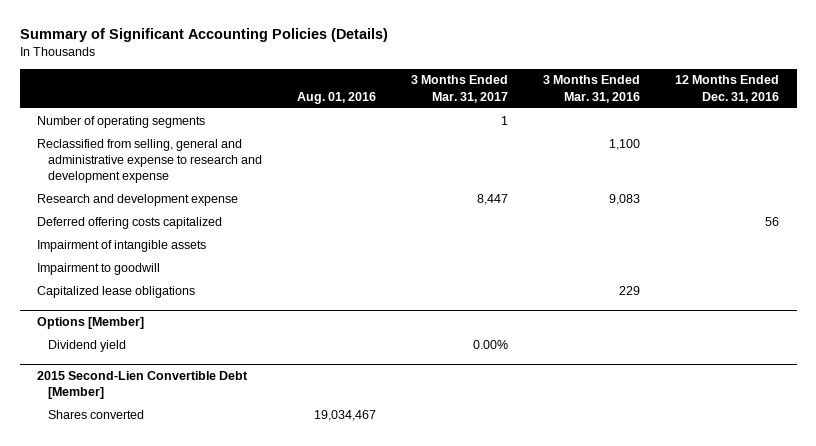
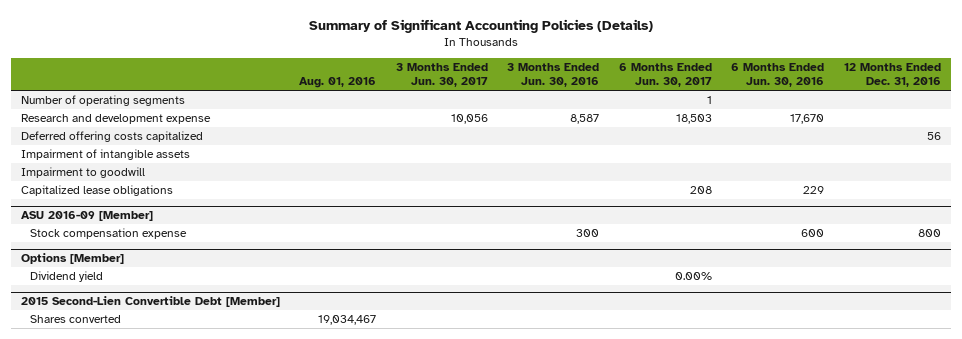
[410,75,508,103] 3 Months Ended Mar. 31, 2017 -> none
[543,75,641,103] 3 Months Ended Mar. 31, 2016 -> none
none -> [395,62,488,88] 3 Months Ended Jun. 30, 2017
none -> [507,62,600,88] 3 Months Ended Jun. 30, 2016
none -> [618,62,712,88] 6 Months Ended Jun. 30, 2017
none -> [731,62,825,88] 6 Months Ended Jun. 30, 2016
[37,138,262,184] Reclassified from selling, general and administrative expense to research and development expense -> none
none -> [20,211,153,222] ASU 2016-09 [Member]
none -> [30,227,188,239] Stock compensation expense

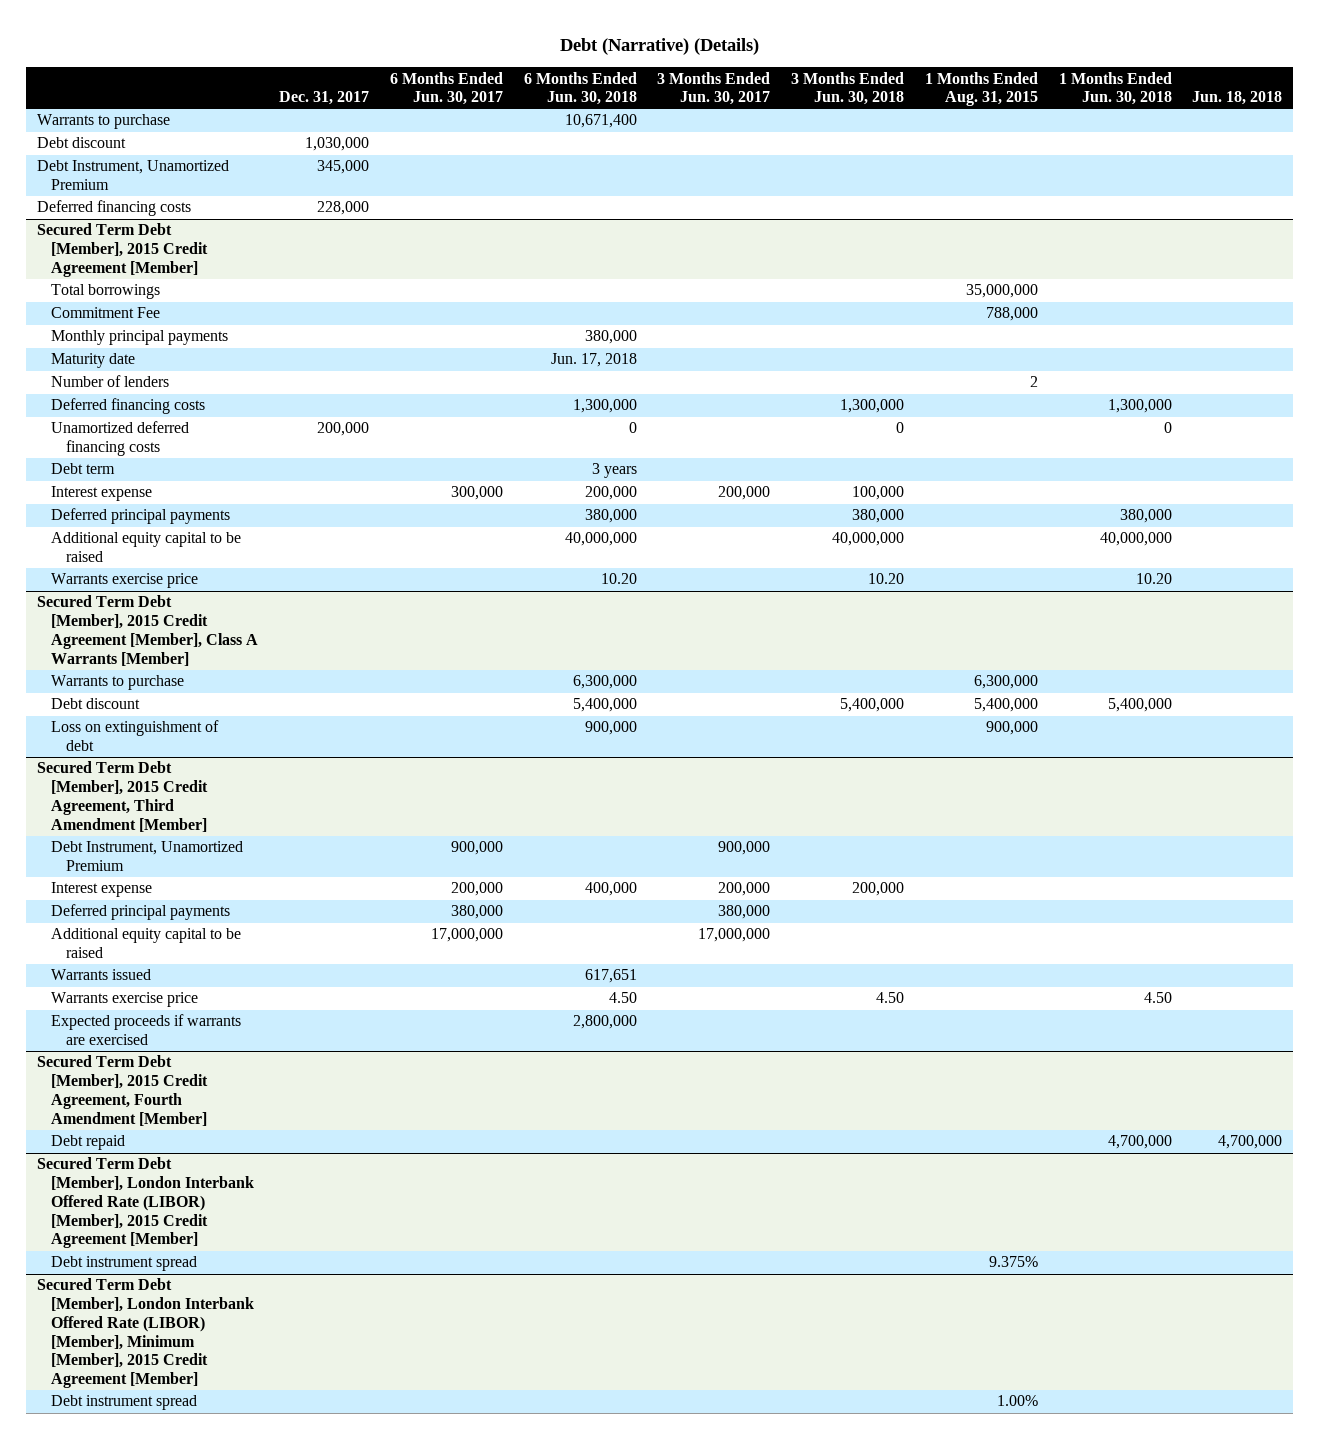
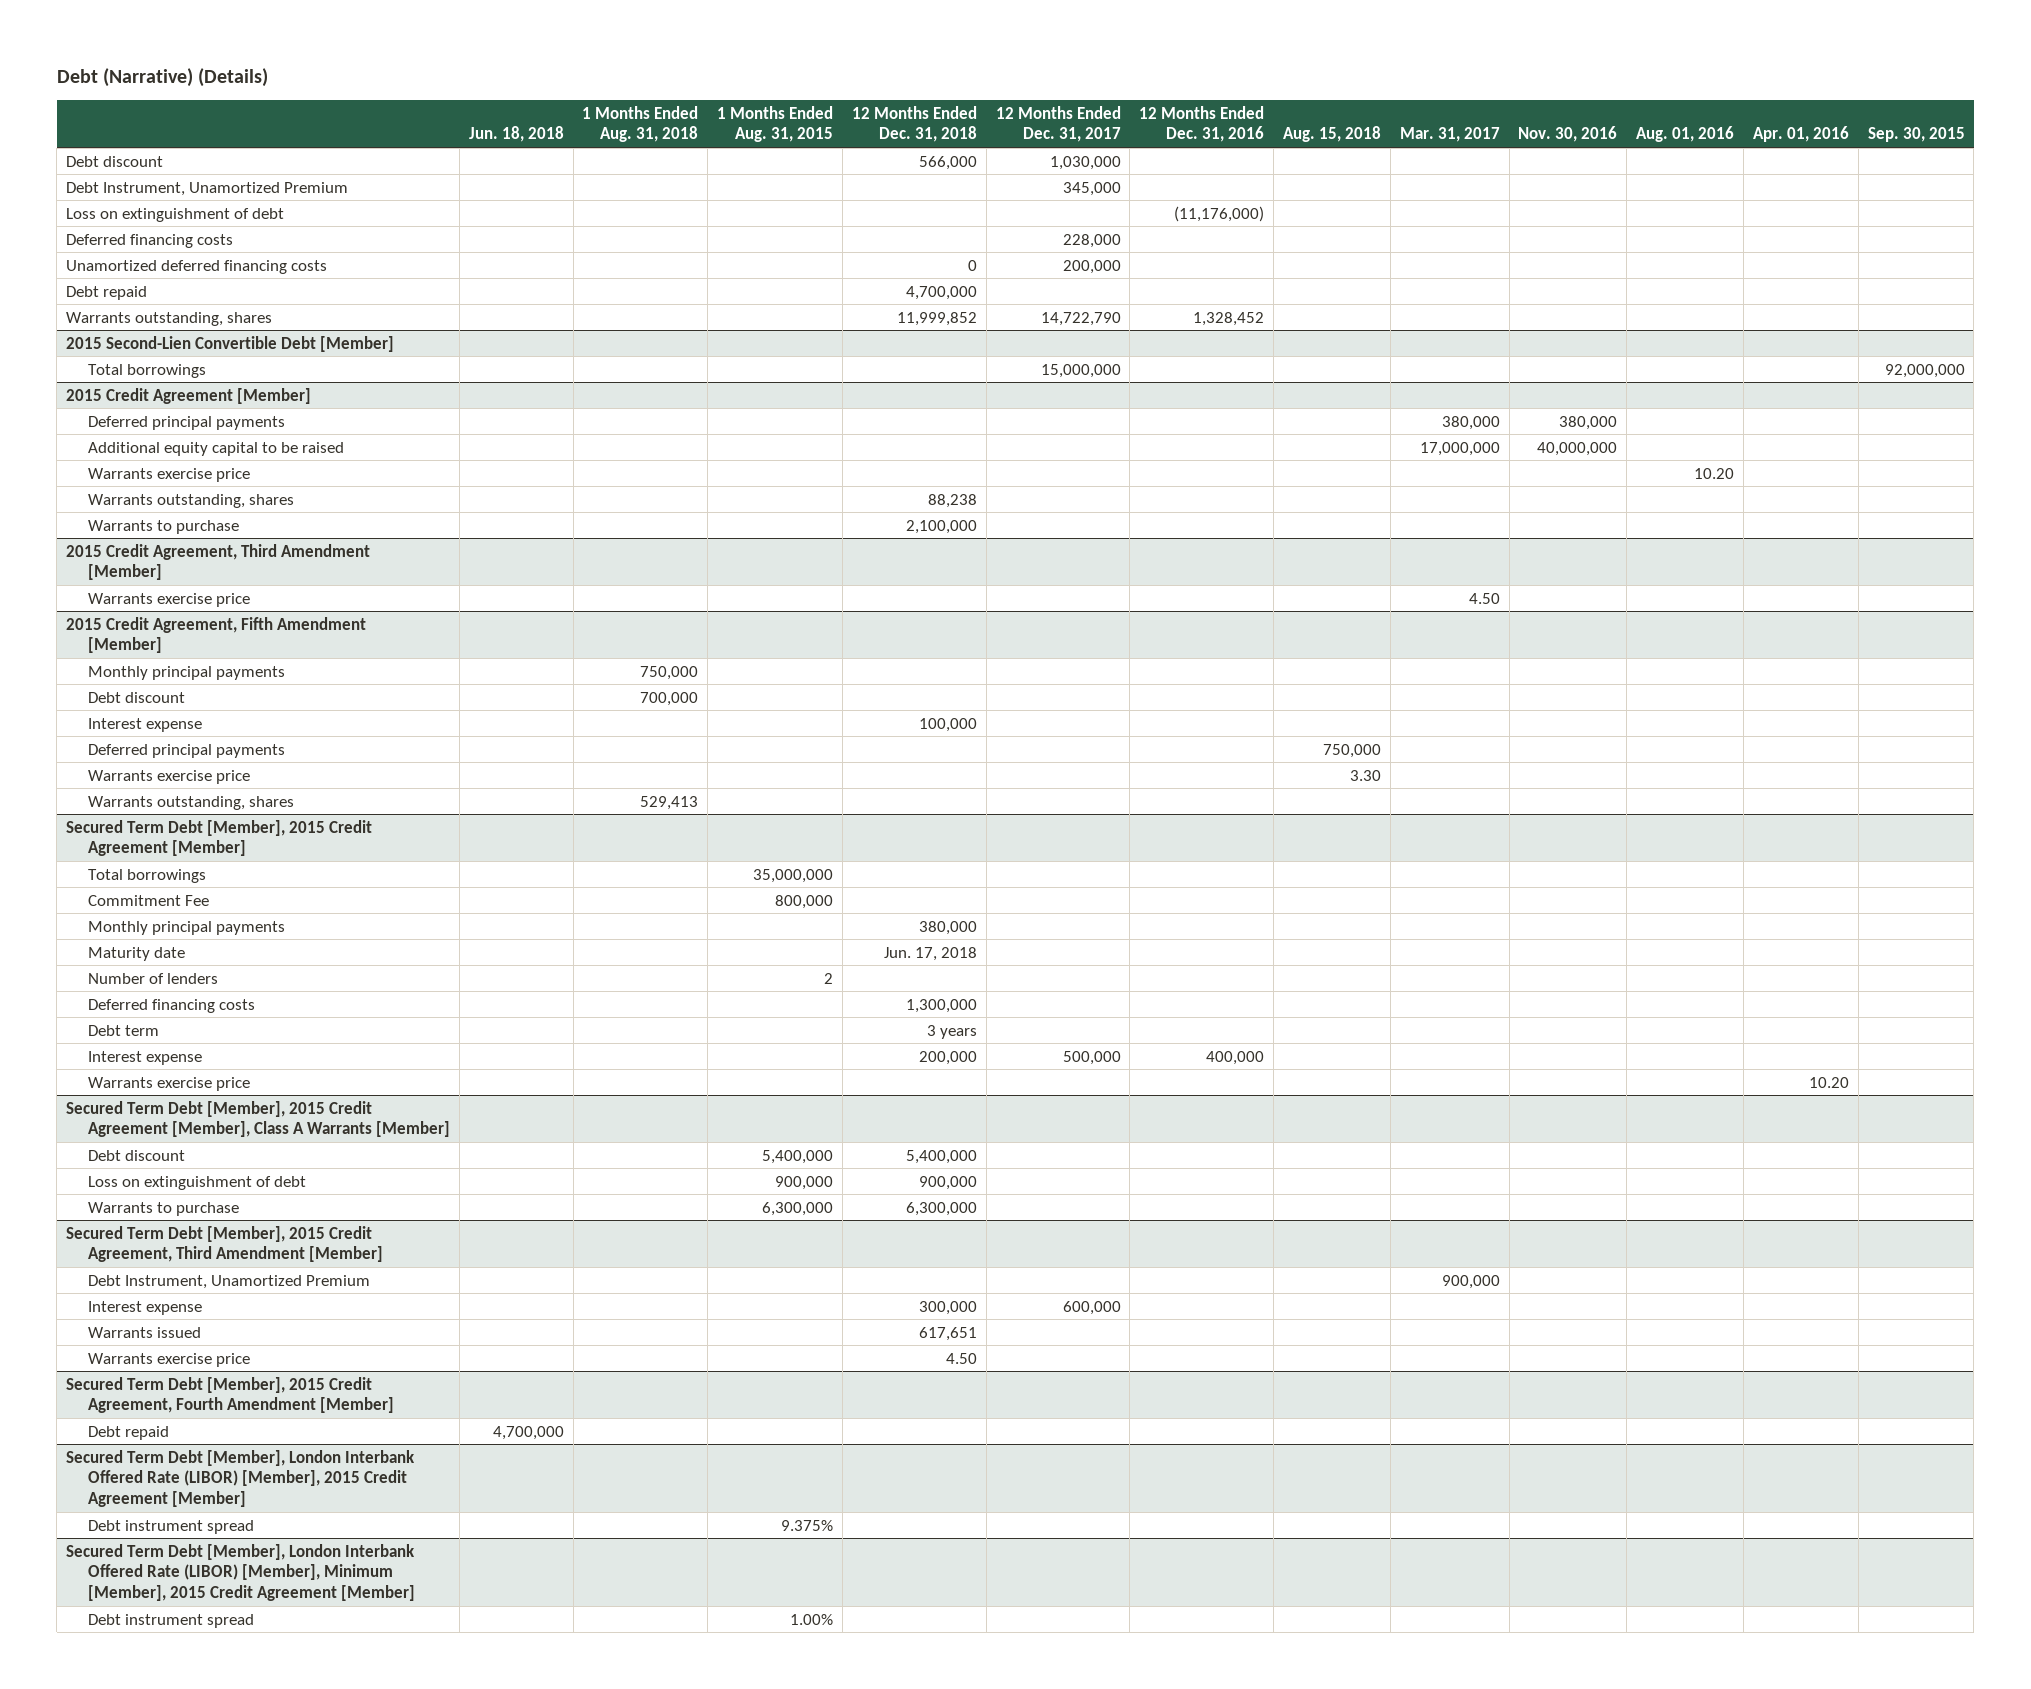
[279,91,370,106] Dec. 31, 2017 -> none
[389,71,503,106] 6 Months Ended Jun. 30, 2017 -> none
[523,71,637,106] 6 Months Ended Jun. 30, 2018 -> none
[657,71,771,106] 3 Months Ended Jun. 30, 2017 -> none
[791,71,905,106] 3 Months Ended Jun. 30, 2018 -> none
[1058,71,1172,106] 1 Months Ended Jun. 30, 2018 -> none
none -> [582,105,699,143] 1 Months Ended Aug. 31, 2018
none -> [851,105,977,143] 12 Months Ended Dec. 31, 2018
none -> [995,105,1121,143] 12 Months Ended Dec. 31, 2017
none -> [1139,105,1265,143] 12 Months Ended Dec. 31, 2016
none -> [1283,126,1382,143] Aug. 15, 2018
none -> [1399,127,1500,143] Mar. 31, 2017
none -> [1518,126,1618,143] Nov. 30, 2016
none -> [1636,126,1735,143] Aug. 01, 2016
none -> [1752,126,1849,143] Apr. 01, 2016
none -> [1867,127,1965,143] Sep. 30, 2015
[36,114,170,130] Warrants to purchase -> none
none -> [66,207,285,222] Loss on extinguishment of debt
none -> [66,259,328,274] Unamortized deferred financing costs
none -> [66,285,148,300] Debt repaid
none -> [66,311,273,326] Warrants outstanding, shares
none -> [66,335,395,352] 2015 Second-Lien Convertible Debt [Member]
none -> [87,363,206,378] Total borrowings
none -> [66,387,312,404] 2015 Credit Agreement [Member]
none -> [87,415,285,430] Deferred principal payments
none -> [87,441,344,456] Additional equity capital to be raised
none -> [87,467,250,482] Warrants exercise price
none -> [87,493,294,508] Warrants outstanding, shares
none -> [87,519,239,534] Warrants to purchase
none -> [66,543,371,581] 2015 Credit Agreement, Third Amendment [Member]
none -> [87,592,250,607] Warrants exercise price
none -> [66,616,367,654] 2015 Credit Agreement, Fifth Amendment [Member]
none -> [87,665,285,680] Monthly principal payments
none -> [87,691,185,703] Debt discount
none -> [87,717,202,732] Interest expense
none -> [87,743,285,758] Deferred principal payments
none -> [87,769,250,784] Warrants exercise price
none -> [87,795,294,810] Warrants outstanding, shares
[985,307,1038,322] 788,000 -> [775,894,834,909] 800,000
[51,421,190,457] Unamortized deferred financing costs -> none
[51,508,231,525] Deferred principal payments -> none
[51,532,242,563] Additional equity capital to be raised -> none
[51,675,185,691] Warrants to purchase -> [87,1201,239,1216] Warrants to purchase
[51,904,231,921] Deferred principal payments -> none
[51,928,242,959] Additional equity capital to be raised -> none
[51,1014,242,1046] Expected proceeds if warrants are exercised -> none

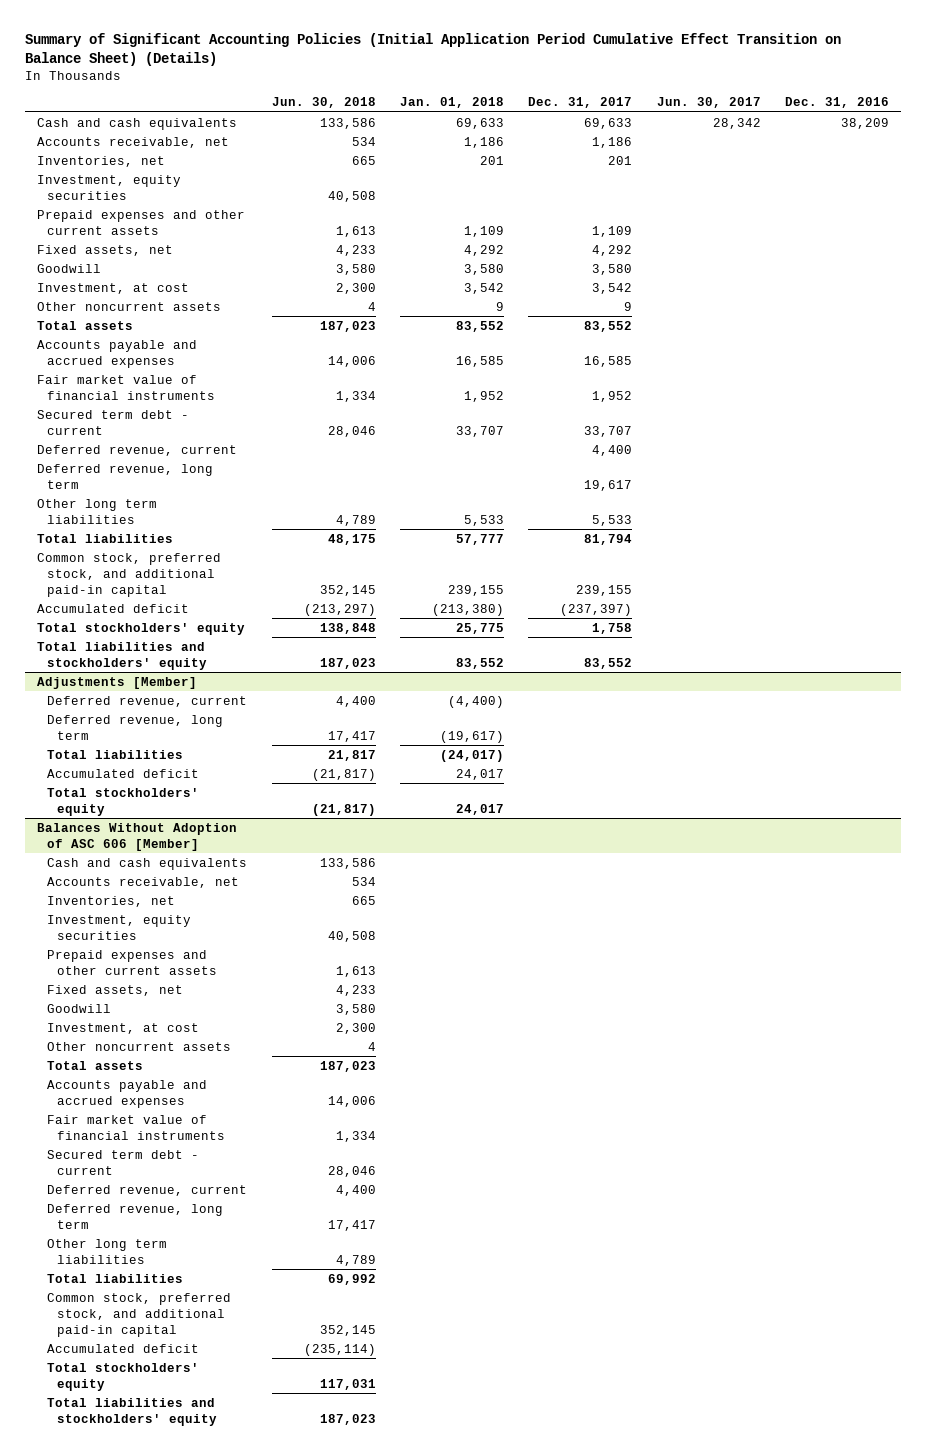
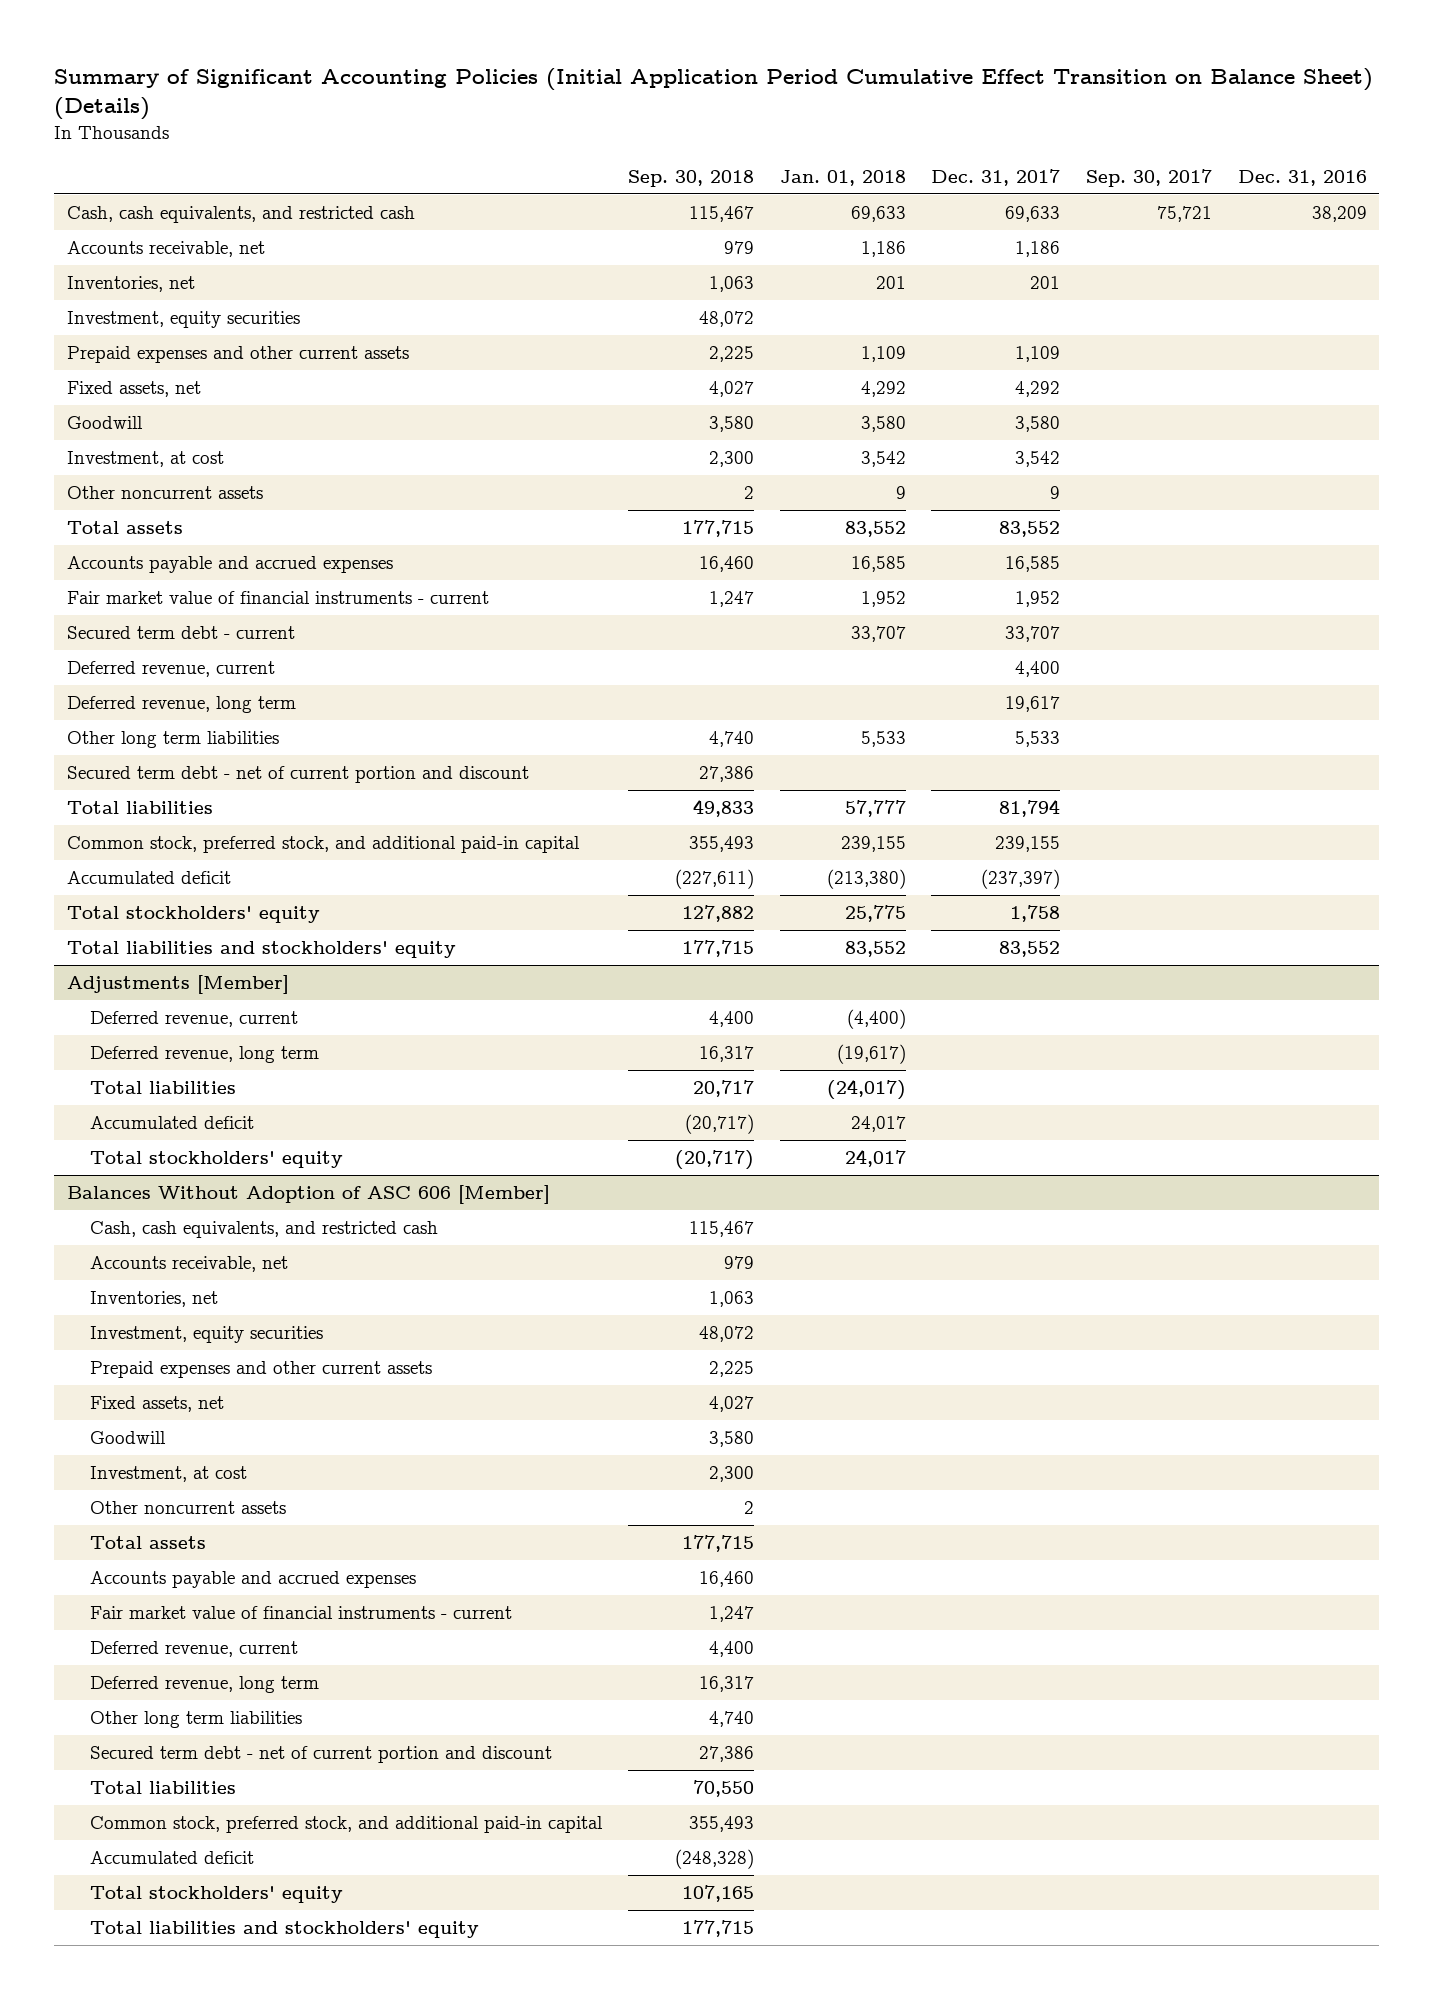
[271,97,376,109] Jun. 30, 2018 -> none
[656,97,761,109] Jun. 30, 2017 -> none
none -> [627,169,754,187] Sep. 30, 2018
none -> [1085,168,1212,187] Sep. 30, 2017
[37,117,238,130] Cash and cash equivalents -> [66,206,415,224] Cash, cash equivalents, and restricted cash
[37,374,216,400] Fair market value of financial instruments -> [66,591,489,605] Fair market value of financial instruments - current
none -> [66,766,529,784] Secured term debt - net of current portion and discount
[47,857,248,870] Cash and cash equivalents -> [90,1221,439,1239] Cash, cash equivalents, and restricted cash
[47,1149,200,1175] Secured term debt - current -> none
[47,1114,226,1140] Fair market value of financial instruments -> [90,1606,513,1620] Fair market value of financial instruments - current
none -> [90,1746,553,1764] Secured term debt - net of current portion and discount

